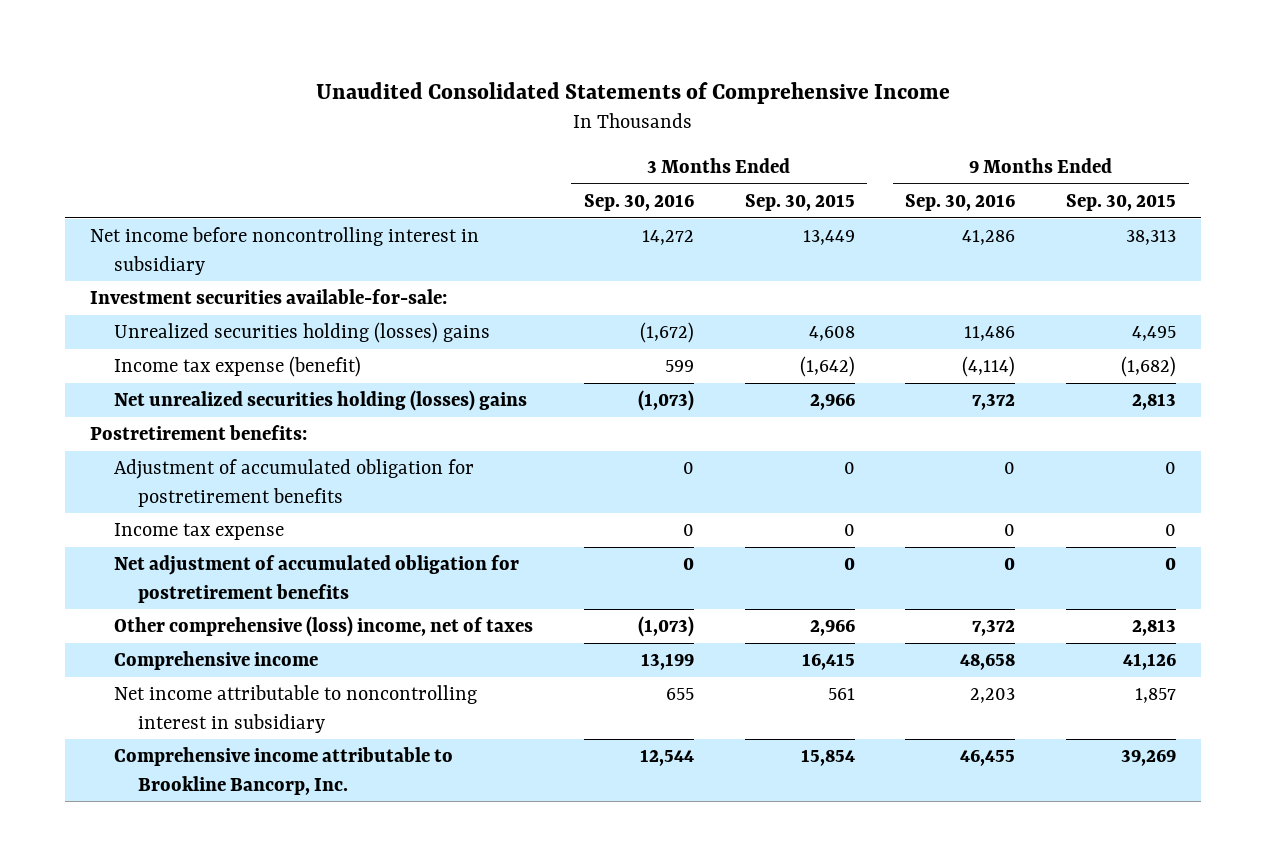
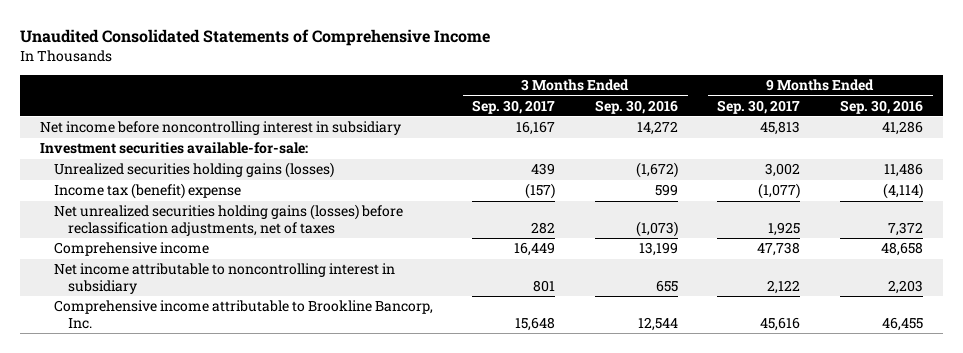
[744,194,855,212] Sep. 30, 2015 -> none
[1066,194,1177,212] Sep. 30, 2015 -> none
none -> [472,99,556,114] Sep. 30, 2017
none -> [717,99,801,114] Sep. 30, 2017
[90,425,308,441] Postretirement benefits: -> none
[114,459,475,507] Adjustment of accumulated obligation for postretirement benefits -> none
[114,523,285,541] Income tax expense -> none
[114,555,520,603] Net adjustment of accumulated obligation for postretirement benefits -> none
[114,616,534,638] Other comprehensive (loss) income, net of taxes -> none
[114,322,491,344] Unrealized securities holding (losses) gains -> [53,162,334,179] Unrealized securities holding gains (losses)
[114,356,362,378] Income tax expense (benefit) -> [53,183,241,200] Income tax (benefit) expense
[114,390,528,412] Net unrealized securities holding (losses) gains -> [53,204,403,236] Net unrealized securities holding gains (losses) before reclassification adjustments, net of taxes

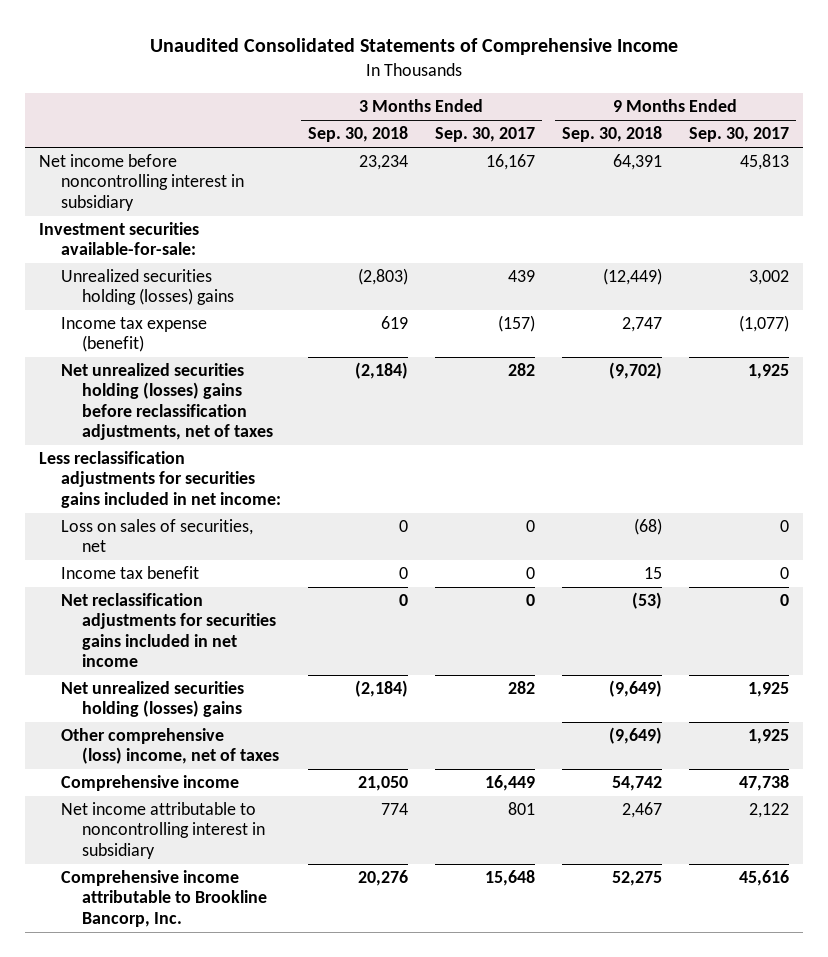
[594,99,678,114] Sep. 30, 2016 -> none
[839,99,923,114] Sep. 30, 2016 -> none
none -> [307,126,408,143] Sep. 30, 2018
none -> [561,126,662,143] Sep. 30, 2018
[53,162,334,179] Unrealized securities holding gains (losses) -> [60,269,235,306] Unrealized securities holding (losses) gains
[53,183,241,200] Income tax (benefit) expense -> [60,317,207,353] Income tax expense (benefit)
[53,204,403,236] Net unrealized securities holding gains (losses) before reclassification adjustments, net of taxes -> [60,363,274,441] Net unrealized securities holding (losses) gains before reclassification adjustments, net of taxes
none -> [39,451,281,508] Less reclassification adjustments for securities gains included in net income:
none -> [60,519,253,553] Loss on sales of securities, net
none -> [60,566,199,580] Income tax benefit
none -> [60,593,277,668] Net reclassification adjustments for securities gains included in net income
none -> [60,681,244,718] Net unrealized securities holding (losses) gains
none -> [60,728,280,765] Other comprehensive (loss) income, net of taxes

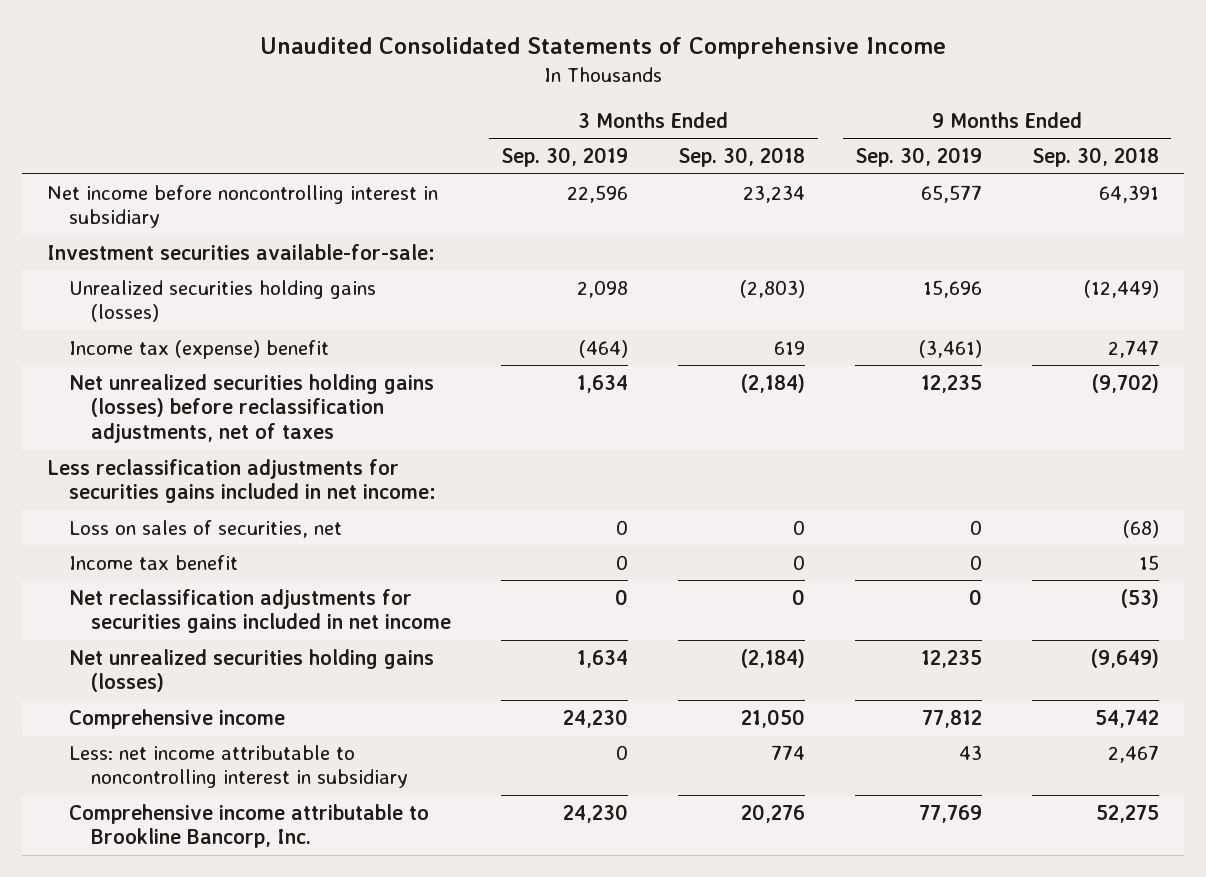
[434,127,535,143] Sep. 30, 2017 -> none
[688,127,789,143] Sep. 30, 2017 -> none
none -> [501,147,629,168] Sep. 30, 2019
none -> [854,147,982,168] Sep. 30, 2019
[60,269,235,306] Unrealized securities holding (losses) gains -> [69,279,377,323] Unrealized securities holding gains (losses)
[60,317,207,353] Income tax expense (benefit) -> [69,339,330,359] Income tax (expense) benefit
[60,363,274,441] Net unrealized securities holding (losses) gains before reclassification adjustments, net of taxes -> [69,373,435,443] Net unrealized securities holding gains (losses) before reclassification adjustments, net of taxes
[60,728,280,765] Other comprehensive (loss) income, net of taxes -> none
[60,681,244,718] Net unrealized securities holding (losses) gains -> [69,648,435,693] Net unrealized securities holding gains (losses)
[60,802,266,859] Net income attributable to noncontrolling interest in subsidiary -> [69,744,409,789] Less: net income attributable to noncontrolling interest in subsidiary

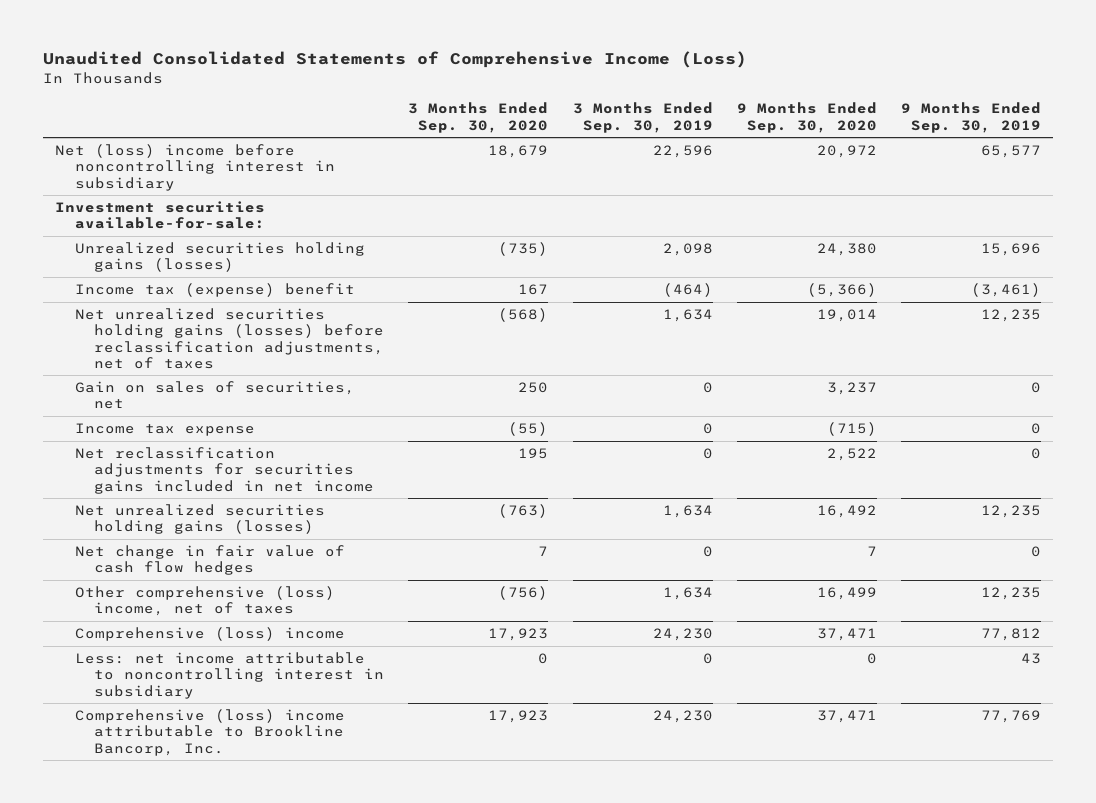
[259,37,946,60] Unaudited Consolidated Statements of Comprehensive Income -> [42,51,747,69] Unaudited Consolidated Statements of Comprehensive Income (Loss)
[678,147,806,168] Sep. 30, 2018 -> none
[1031,147,1159,168] Sep. 30, 2018 -> none
none -> [408,102,549,133] 3 Months Ended Sep. 30, 2020
none -> [736,102,877,133] 9 Months Ended Sep. 30, 2020
[46,184,438,229] Net income before noncontrolling interest in subsidiary -> [54,144,335,191] Net (loss) income before noncontrolling interest in subsidiary
[46,458,437,504] Less reclassification adjustments for securities gains included in net income: -> none
[69,519,343,538] Loss on sales of securities, net -> [74,381,355,410] Gain on sales of securities, net
[69,554,239,570] Income tax benefit -> [74,423,255,437] Income tax expense
none -> [74,545,345,576] Net change in fair value of cash flow hedges
none -> [74,586,335,617] Other comprehensive (loss) income, net of taxes
[69,708,286,729] Comprehensive income -> [74,627,345,642] Comprehensive (loss) income
[69,803,430,849] Comprehensive income attributable to Brookline Bancorp, Inc. -> [74,709,345,756] Comprehensive (loss) income attributable to Brookline Bancorp, Inc.

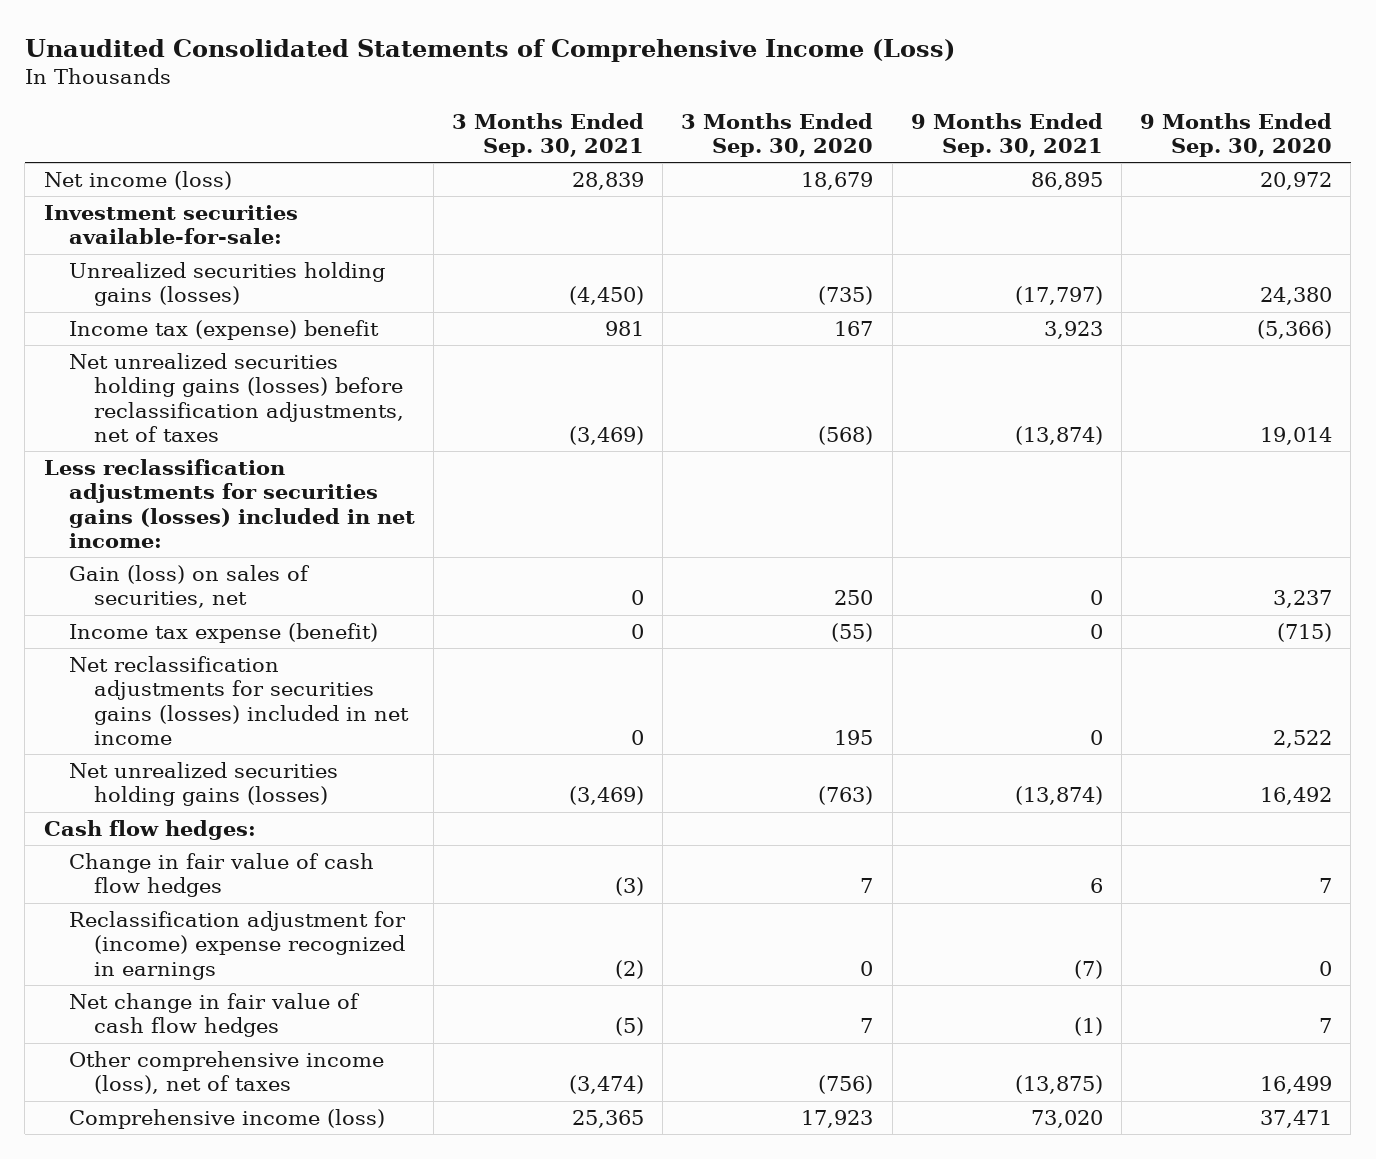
[572,102,713,133] 3 Months Ended Sep. 30, 2019 -> none
[901,102,1042,133] 9 Months Ended Sep. 30, 2019 -> none
none -> [452,112,645,158] 3 Months Ended Sep. 30, 2021
none -> [910,112,1103,158] 9 Months Ended Sep. 30, 2021
[54,144,335,191] Net (loss) income before noncontrolling interest in subsidiary -> [43,171,232,191] Net income (loss)
none -> [43,459,415,549] Less reclassification adjustments for securities gains (losses) included in net income:
[74,381,355,410] Gain on sales of securities, net -> [68,565,310,609] Gain (loss) on sales of securities, net
[74,423,255,437] Income tax expense -> [68,623,378,644] Income tax expense (benefit)
[74,447,375,494] Net reclassification adjustments for securities gains included in net income -> [68,656,410,746] Net reclassification adjustments for securities gains (losses) included in net income
none -> [43,820,256,841] Cash flow hedges:
none -> [68,853,374,898] Change in fair value of cash flow hedges
none -> [68,911,406,980] Reclassification adjustment for (income) expense recognized in earnings
[74,627,345,642] Comprehensive (loss) income -> none
[74,652,385,699] Less: net income attributable to noncontrolling interest in subsidiary -> none
[74,586,335,617] Other comprehensive (loss) income, net of taxes -> [68,1051,384,1095] Other comprehensive income (loss), net of taxes
[74,709,345,756] Comprehensive (loss) income attributable to Brookline Bancorp, Inc. -> [68,1109,385,1130] Comprehensive income (loss)

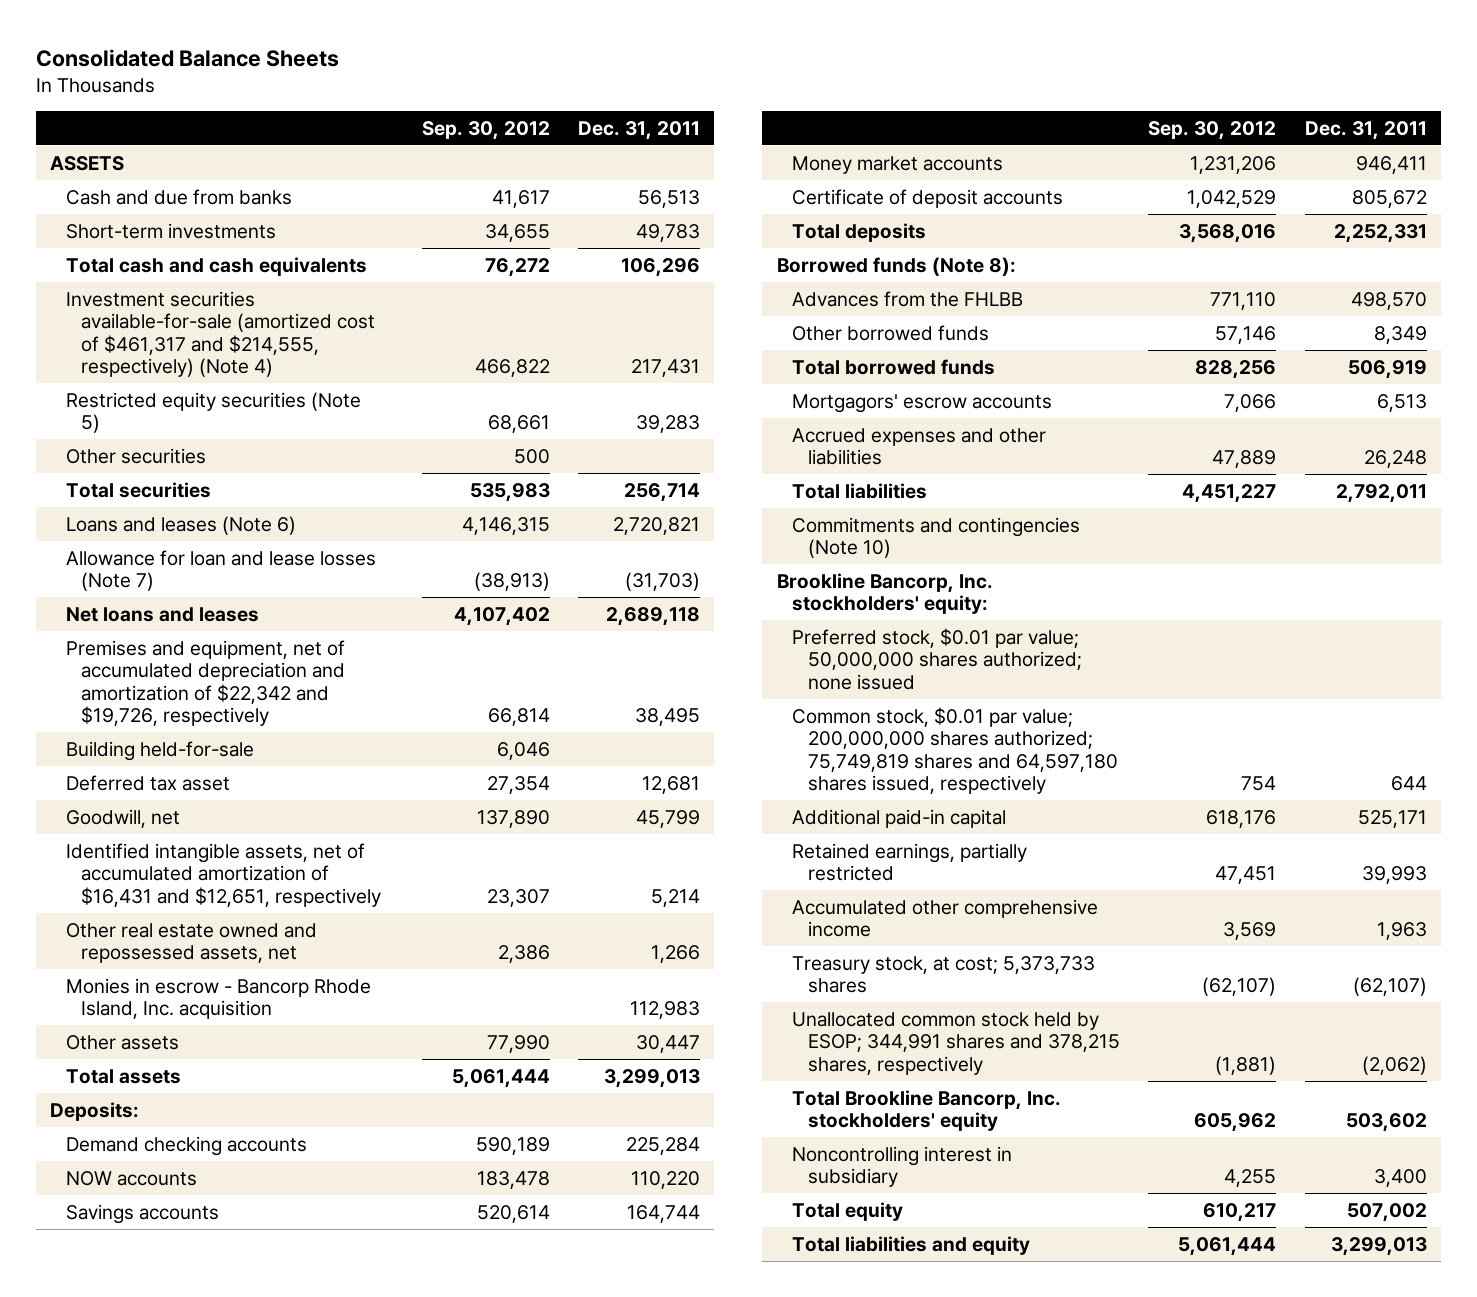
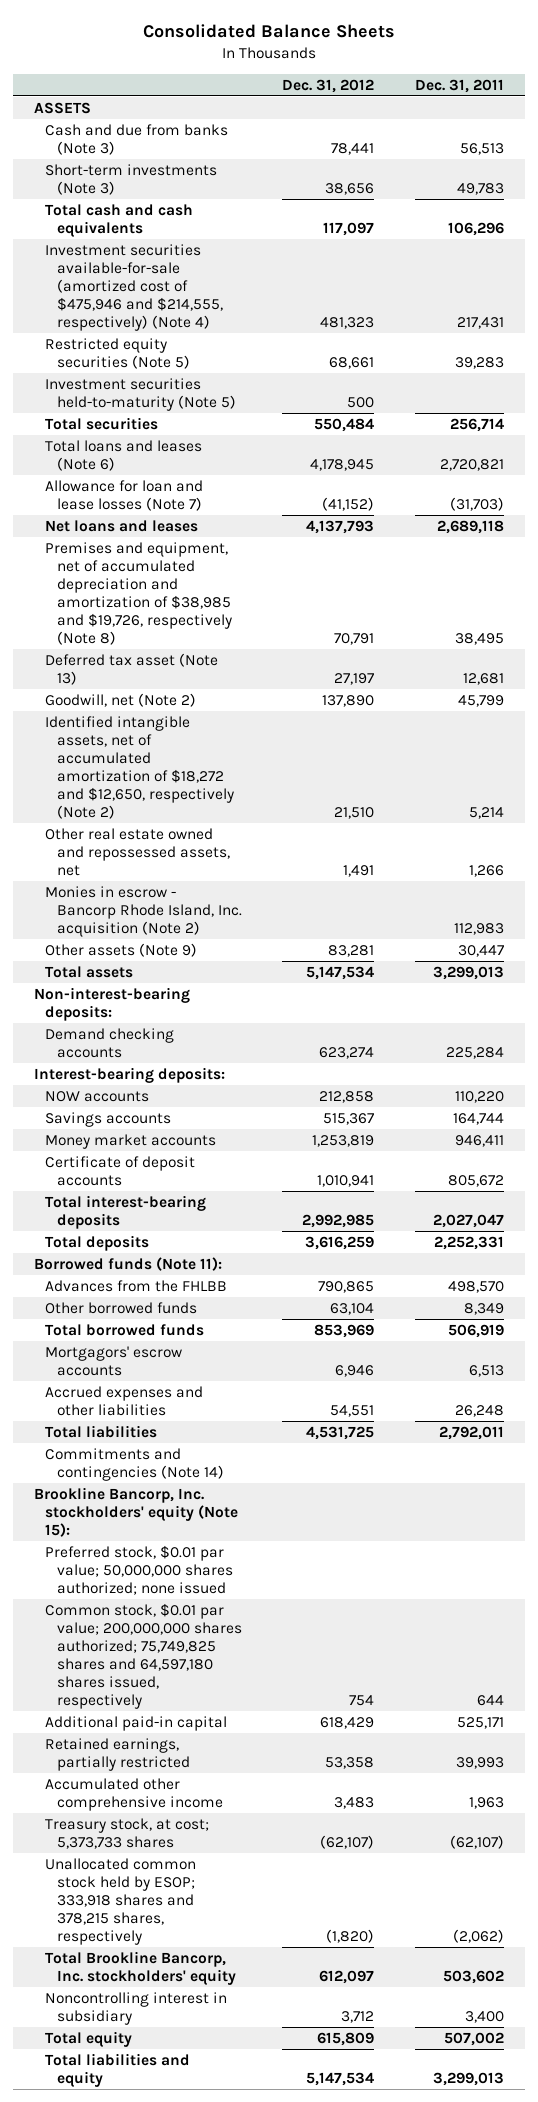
[421,120,550,140] Sep. 30, 2012 -> none
none -> [282,78,375,93] Dec. 31, 2012
[65,188,292,205] Cash and due from banks -> [45,123,229,155] Cash and due from banks (Note 3)
[65,222,276,239] Short-term investments -> [45,163,218,195] Short-term investments (Note 3)
[65,290,376,378] Investment securities available-for-sale (amortized cost of $461,317 and $214,555, respectively) (Note 4) -> [45,243,223,331] Investment securities available-for-sale (amortized cost of $475,946 and $214,555, respectively) (Note 4)
[65,447,206,464] Other securities -> none
none -> [45,377,236,411] Investment securities held-to-maturity (Note 5)
[65,515,296,535] Loans and leases (Note 6) -> [45,439,203,471] Total loans and leases (Note 6)
[65,740,254,761] Building held-for-sale -> none
[65,639,346,727] Premises and equipment, net of accumulated depreciation and amortization of $22,342 and $19,726, respectively -> [45,541,232,645] Premises and equipment, net of accumulated depreciation and amortization of $38,985 and $19,726, respectively (Note 8)
[65,774,230,791] Deferred tax asset -> [45,652,219,685] Deferred tax asset (Note 13)
[65,808,180,828] Goodwill, net -> [45,692,197,707] Goodwill, net (Note 2)
[65,842,382,907] Identified intangible assets, net of accumulated amortization of $16,431 and $12,651, respectively -> [45,715,234,819] Identified intangible assets, net of accumulated amortization of $18,272 and $12,650, respectively (Note 2)
[65,977,371,1020] Monies in escrow - Bancorp Rhode Island, Inc. acquisition -> [45,885,242,937] Monies in escrow - Bancorp Rhode Island, Inc. acquisition (Note 2)
[65,1034,179,1050] Other assets -> [45,942,198,957] Other assets (Note 9)
[49,1101,139,1121] Deposits: -> none
none -> [33,986,190,1021] Non-interest-bearing deposits:
none -> [33,1066,225,1083] Interest-bearing deposits:
none -> [45,1194,207,1229] Total interest-bearing deposits
[776,256,1016,276] Borrowed funds (Note 8): -> [33,1256,222,1271] Borrowed funds (Note 11):
[792,516,1081,559] Commitments and contingencies (Note 10) -> [45,1447,224,1481] Commitments and contingencies (Note 14)
[776,572,993,615] Brookline Bancorp, Inc. stockholders' equity: -> [33,1486,239,1537] Brookline Bancorp, Inc. stockholders' equity (Note 15):
[792,706,1119,795] Common stock, $0.01 par value; 200,000,000 shares authorized; 75,749,819 shares and 64,597,180 shares issued, respectively -> [45,1602,242,1709] Common stock, $0.01 par value; 200,000,000 shares authorized; 75,749,825 shares and 64,597,180 shares issued, respectively
[792,1011,1121,1075] Unallocated common stock held by ESOP; 344,991 shares and 378,215 shares, respectively -> [45,1857,197,1945] Unallocated common stock held by ESOP; 333,918 shares and 378,215 shares, respectively

